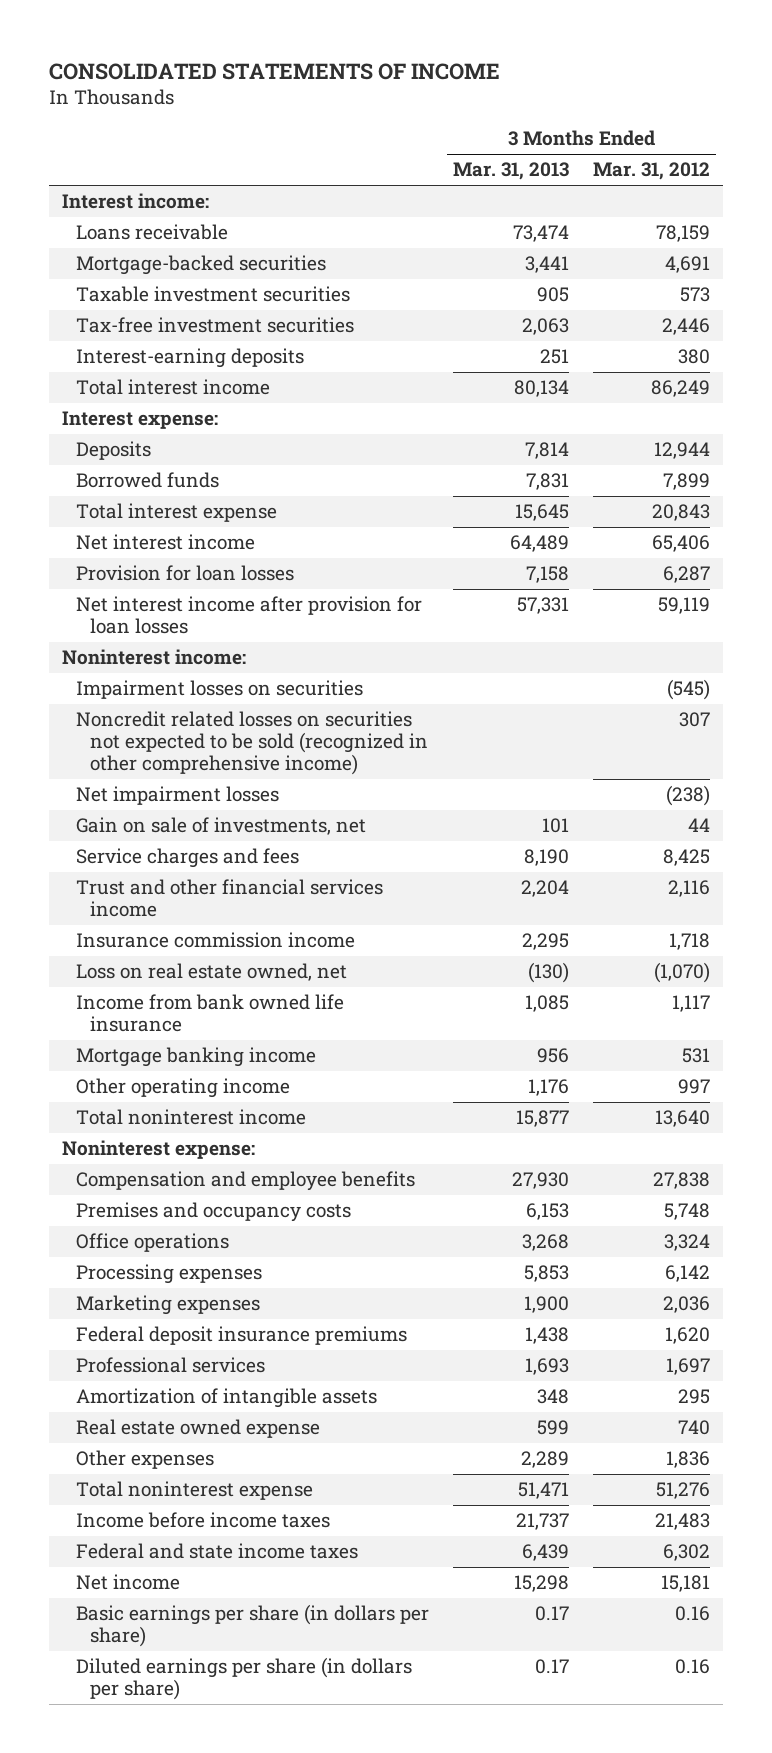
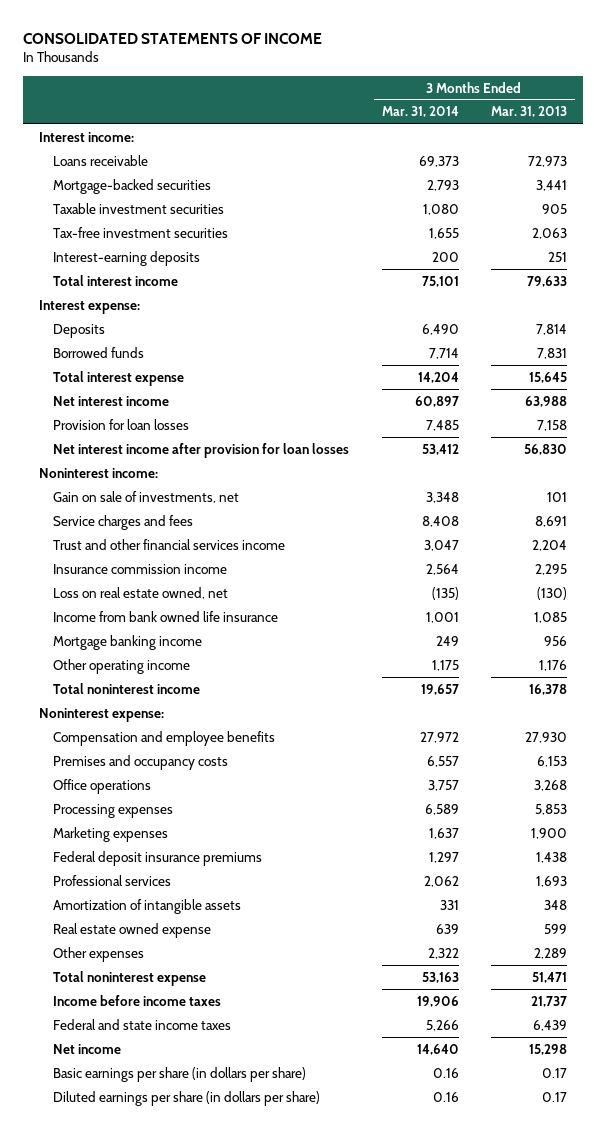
[593,162,711,181] Mar. 31, 2012 -> none
none -> [381,106,459,118] Mar. 31, 2014
[513,225,570,243] 73,474 -> [527,155,567,167] 72,973
[514,380,570,398] 80,134 -> [526,275,567,287] 79,633
[510,535,570,553] 64,489 -> [524,395,567,407] 63,988
[517,597,570,615] 57,331 -> [523,443,567,455] 56,830
[75,680,363,700] Impairment losses on securities -> none
[75,711,428,776] Noncredit related losses on securities not expected to be sold (recognized in other comprehensive income) -> none
[75,786,279,806] Net impairment losses -> none
[524,849,570,867] 8,190 -> [534,515,567,527] 8,691
[516,1110,570,1128] 15,877 -> [528,683,567,695] 16,378

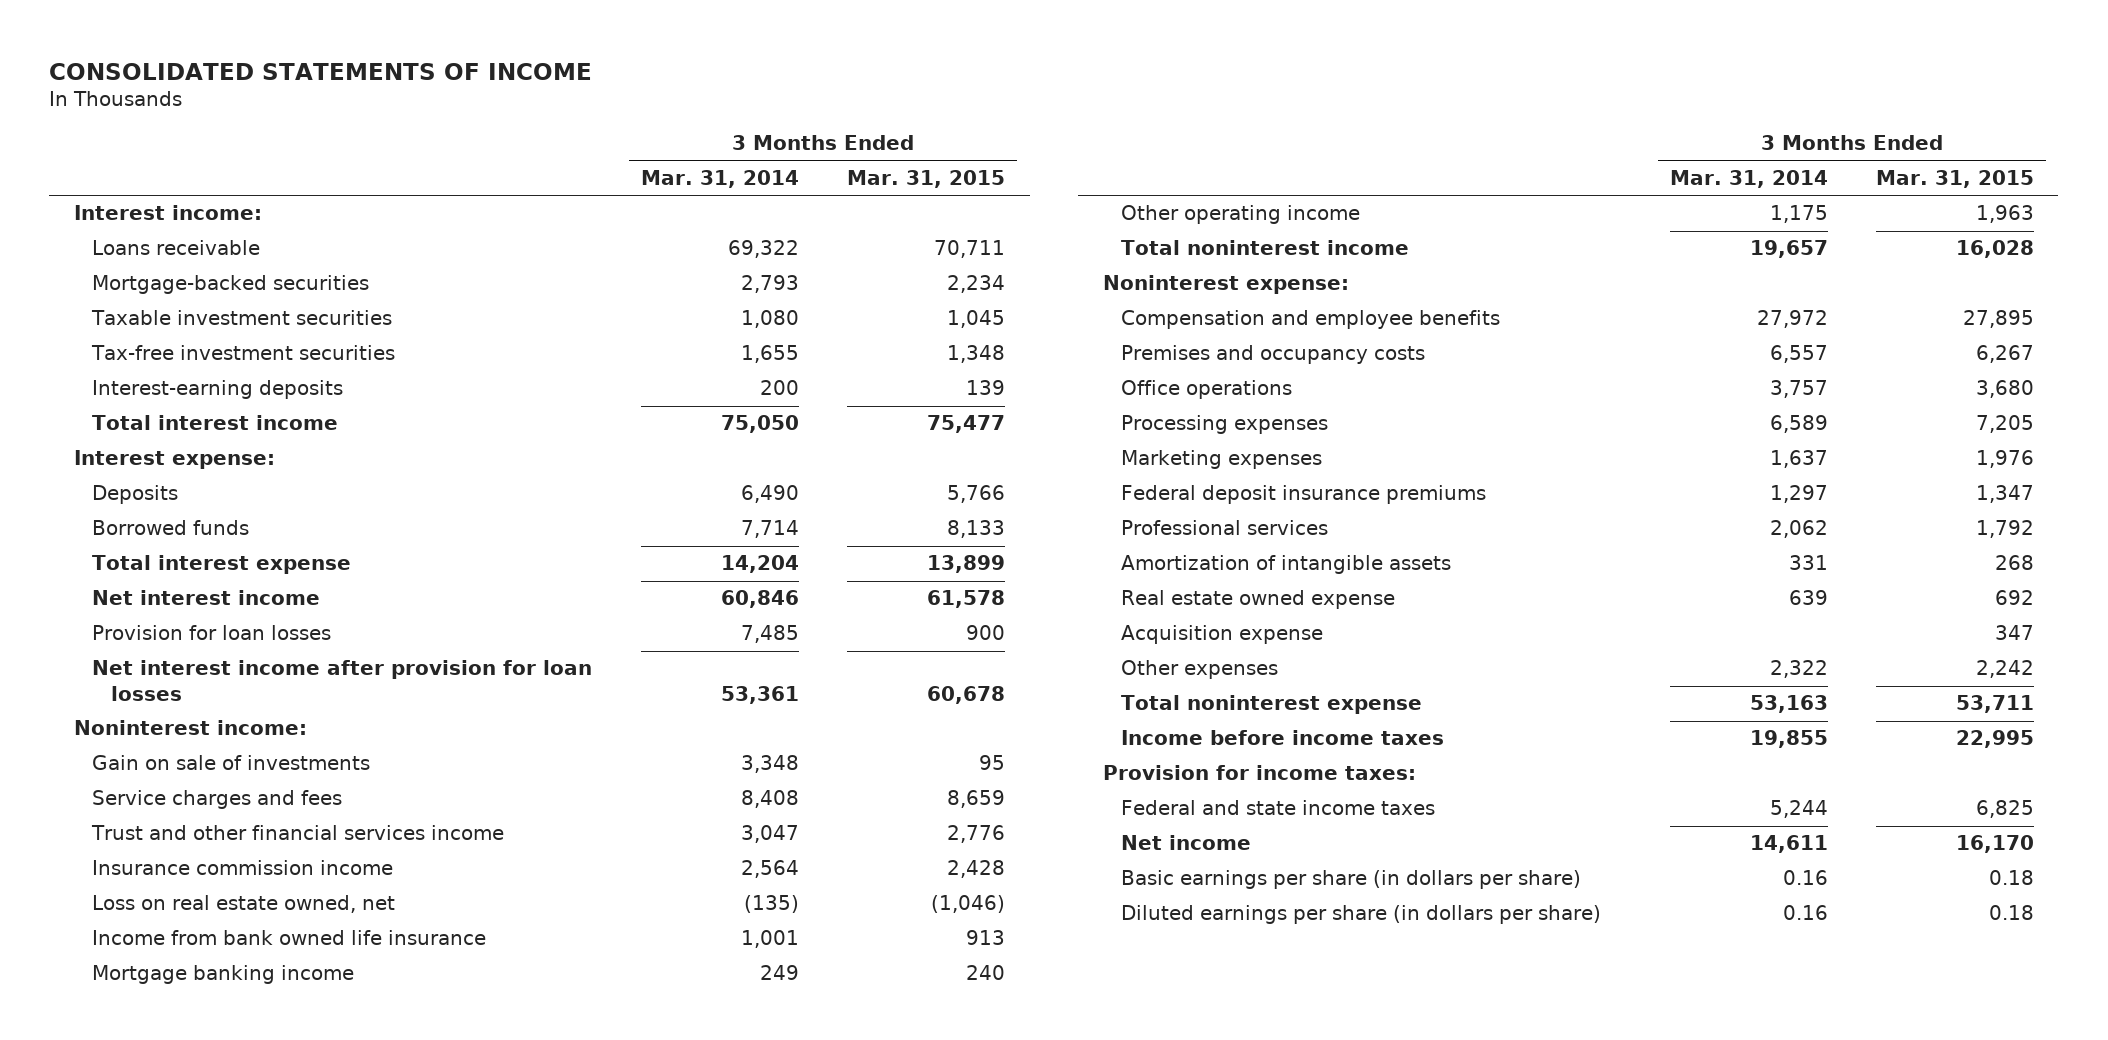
[490,106,567,118] Mar. 31, 2013 -> none
none -> [847,169,1006,188] Mar. 31, 2015
[418,155,459,167] 69,373 -> [727,240,799,259] 69,322
[421,275,459,287] 75,101 -> [720,415,799,434] 75,050
[414,395,459,407] 60,897 -> [720,590,799,609] 60,846
[421,443,459,455] 53,412 -> [720,685,799,704] 53,361
[53,490,240,503] Gain on sale of investments, net -> [92,755,371,771] Gain on sale of investments
none -> [1121,625,1324,645] Acquisition expense
[416,995,459,1007] 19,906 -> [1749,730,1828,749] 19,855
none -> [1102,765,1416,781] Provision for income taxes:
[425,1019,459,1031] 5,266 -> [1769,800,1828,819] 5,244
[416,1043,459,1055] 14,640 -> [1749,835,1828,854] 14,611

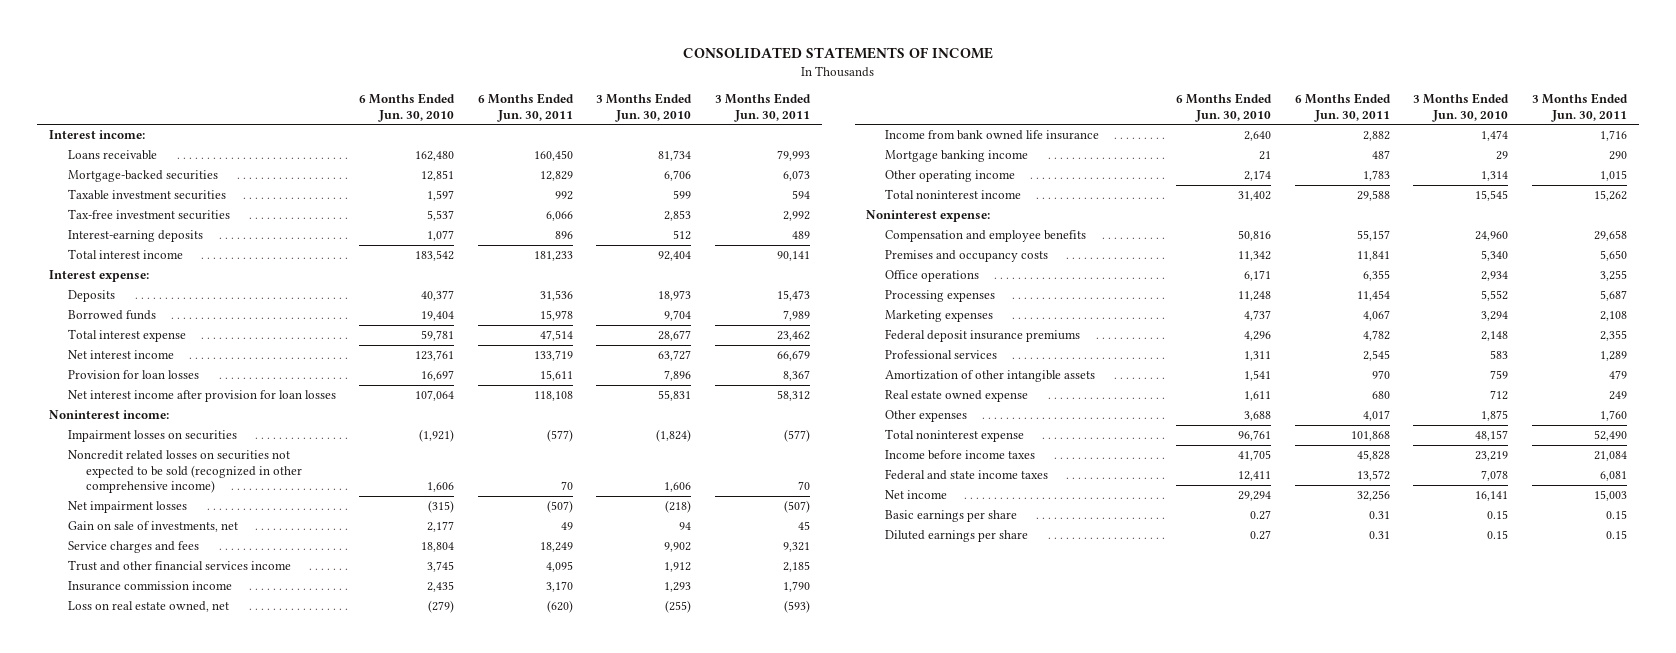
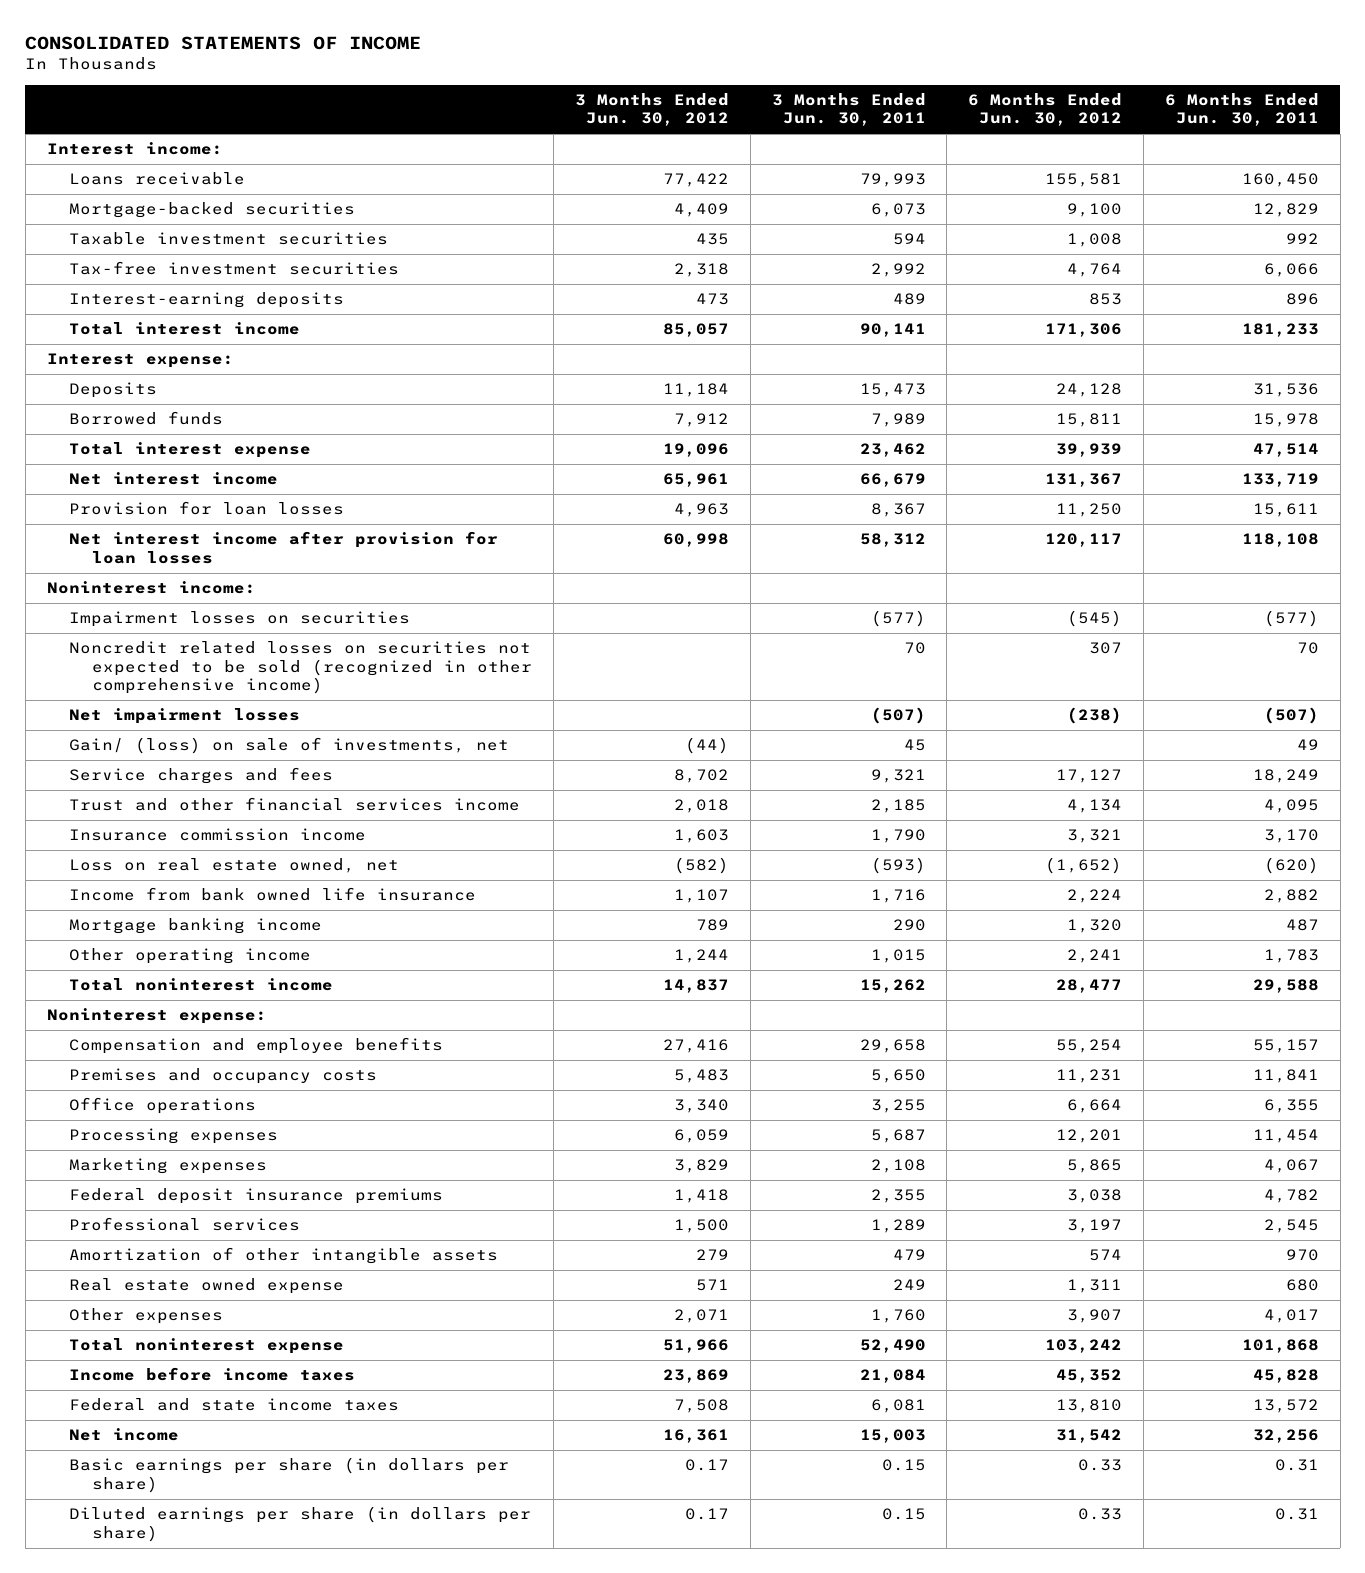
[359,92,456,122] 6 Months Ended Jun. 30, 2010 -> none
[596,92,693,122] 3 Months Ended Jun. 30, 2010 -> none
none -> [574,92,729,127] 3 Months Ended Jun. 30, 2012
none -> [968,92,1123,127] 6 Months Ended Jun. 30, 2012
[67,521,238,533] Gain on sale of investments, net -> [69,737,510,755] Gain/ (loss) on sale of investments, net
[884,510,1017,523] Basic earnings per share -> [69,1457,510,1493] Basic earnings per share (in dollars per share)
[884,530,1028,543] Diluted earnings per share -> [69,1506,532,1542] Diluted earnings per share (in dollars per share)

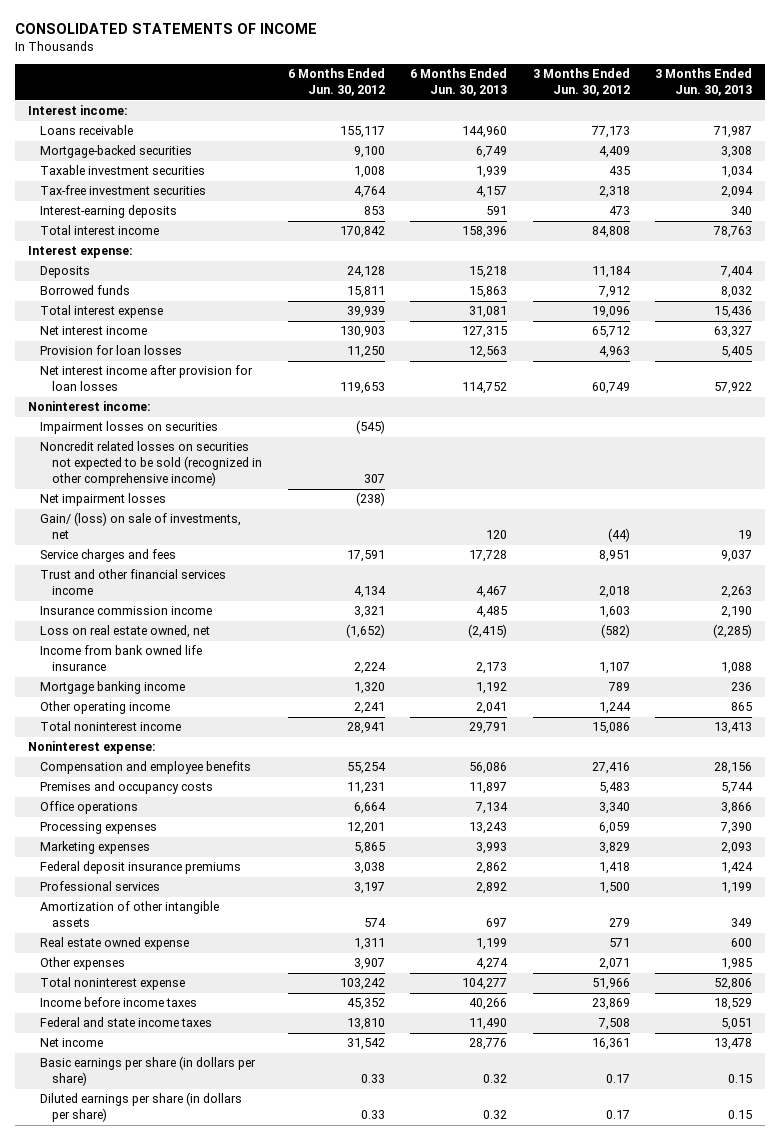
[771,92,926,127] 3 Months Ended Jun. 30, 2011 -> none
[1164,92,1319,127] 6 Months Ended Jun. 30, 2011 -> none
none -> [410,68,508,96] 6 Months Ended Jun. 30, 2013
none -> [655,68,753,96] 3 Months Ended Jun. 30, 2013
[662,173,729,188] 77,422 -> [590,126,630,139] 77,173
[1045,173,1123,188] 155,581 -> [339,126,385,139] 155,117
[662,323,729,338] 85,057 -> [591,226,630,239] 84,808
[1045,323,1123,338] 171,306 -> [339,226,385,239] 170,842
[662,473,729,488] 65,961 -> [591,326,630,339] 65,712
[1045,473,1123,488] 131,367 -> [339,326,385,339] 130,903
[662,533,729,548] 60,998 -> [591,382,630,395] 60,749
[1045,533,1123,548] 120,117 -> [339,382,385,395] 119,653
[673,769,729,784] 8,702 -> [598,550,630,563] 8,951
[1056,769,1123,784] 17,127 -> [346,550,385,563] 17,591
[662,979,729,994] 14,837 -> [591,722,630,735] 15,086
[1056,979,1123,994] 28,477 -> [346,722,385,735] 28,941

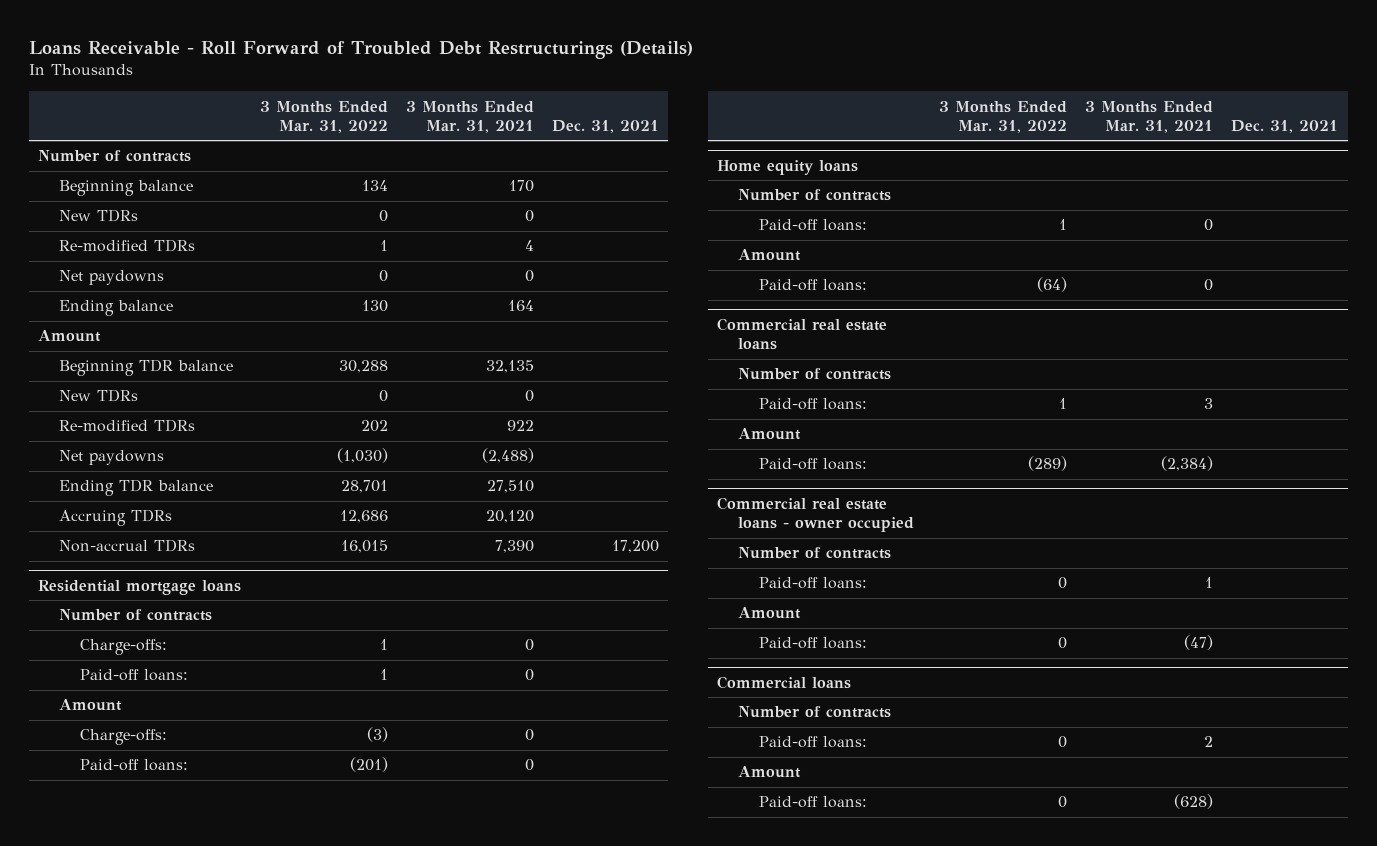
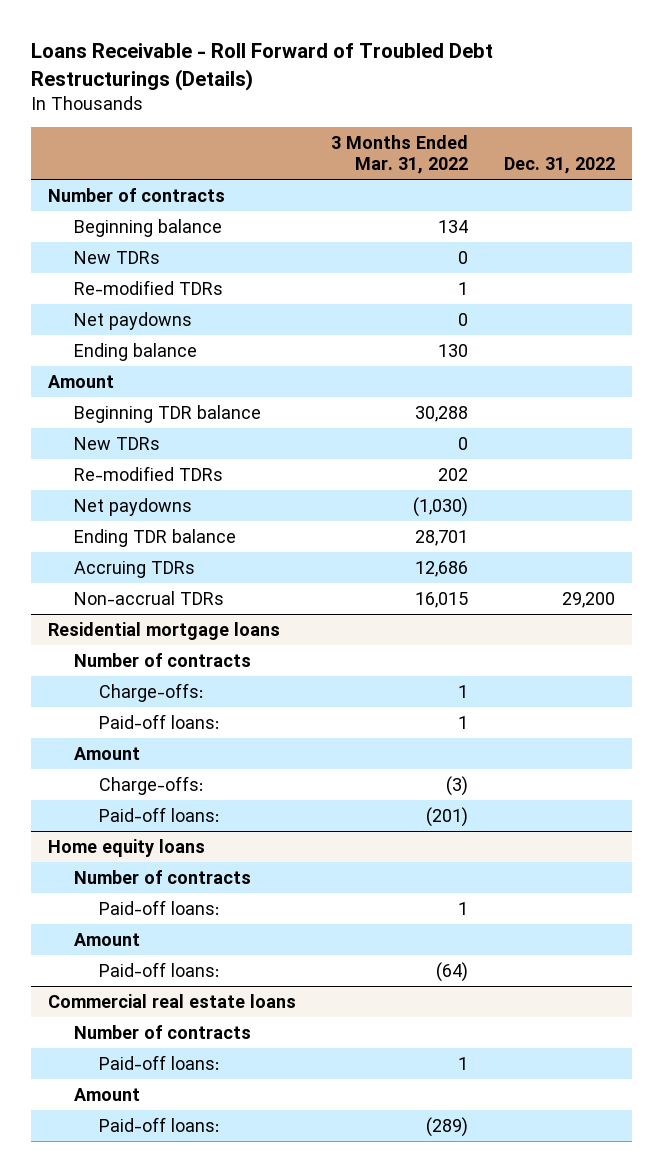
[405,100,534,134] 3 Months Ended Mar. 31, 2021 -> none
[552,120,660,134] Dec. 31, 2021 -> none
none -> [503,157,615,175] Dec. 31, 2022
[717,497,915,533] Commercial real estate loans - owner occupied -> none
[738,547,892,560] Number of contracts -> none
[758,577,867,590] Paid-off loans: -> none
[738,607,802,620] Amount -> none
[758,637,867,650] Paid-off loans: -> none
[717,676,852,690] Commercial loans -> none
[738,706,892,719] Number of contracts -> none
[758,736,867,749] Paid-off loans: -> none
[738,766,802,779] Amount -> none
[758,796,867,809] Paid-off loans: -> none

